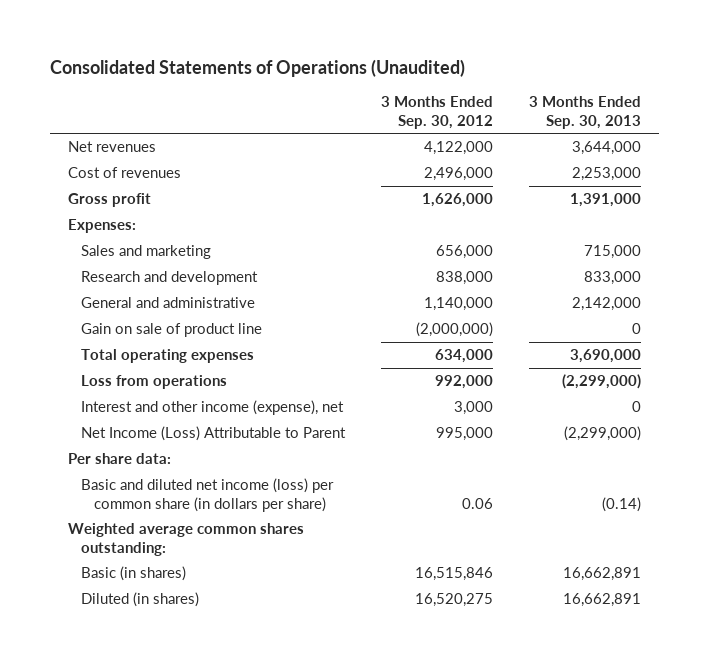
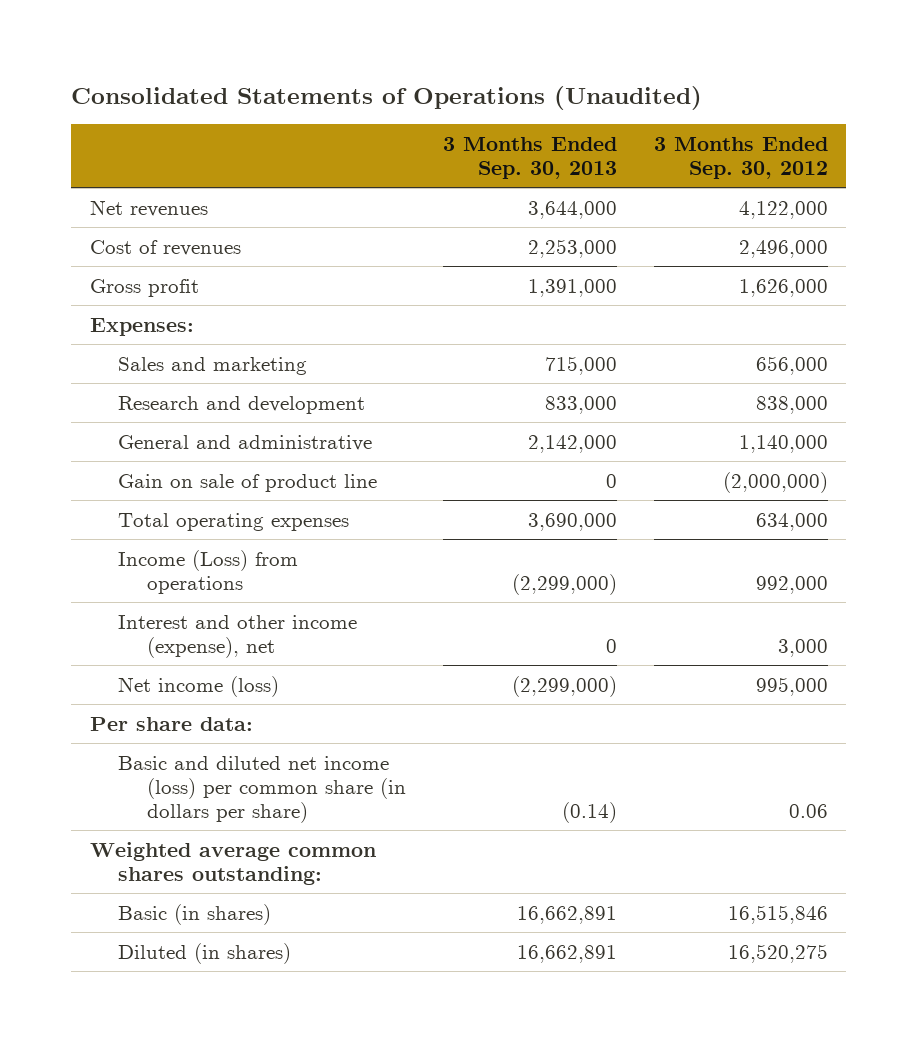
[81,375,228,390] Loss from operations -> [118,549,299,594] Income (Loss) from operations
[81,426,347,442] Net Income (Loss) Attributable to Parent -> [118,675,280,697] Net income (loss)

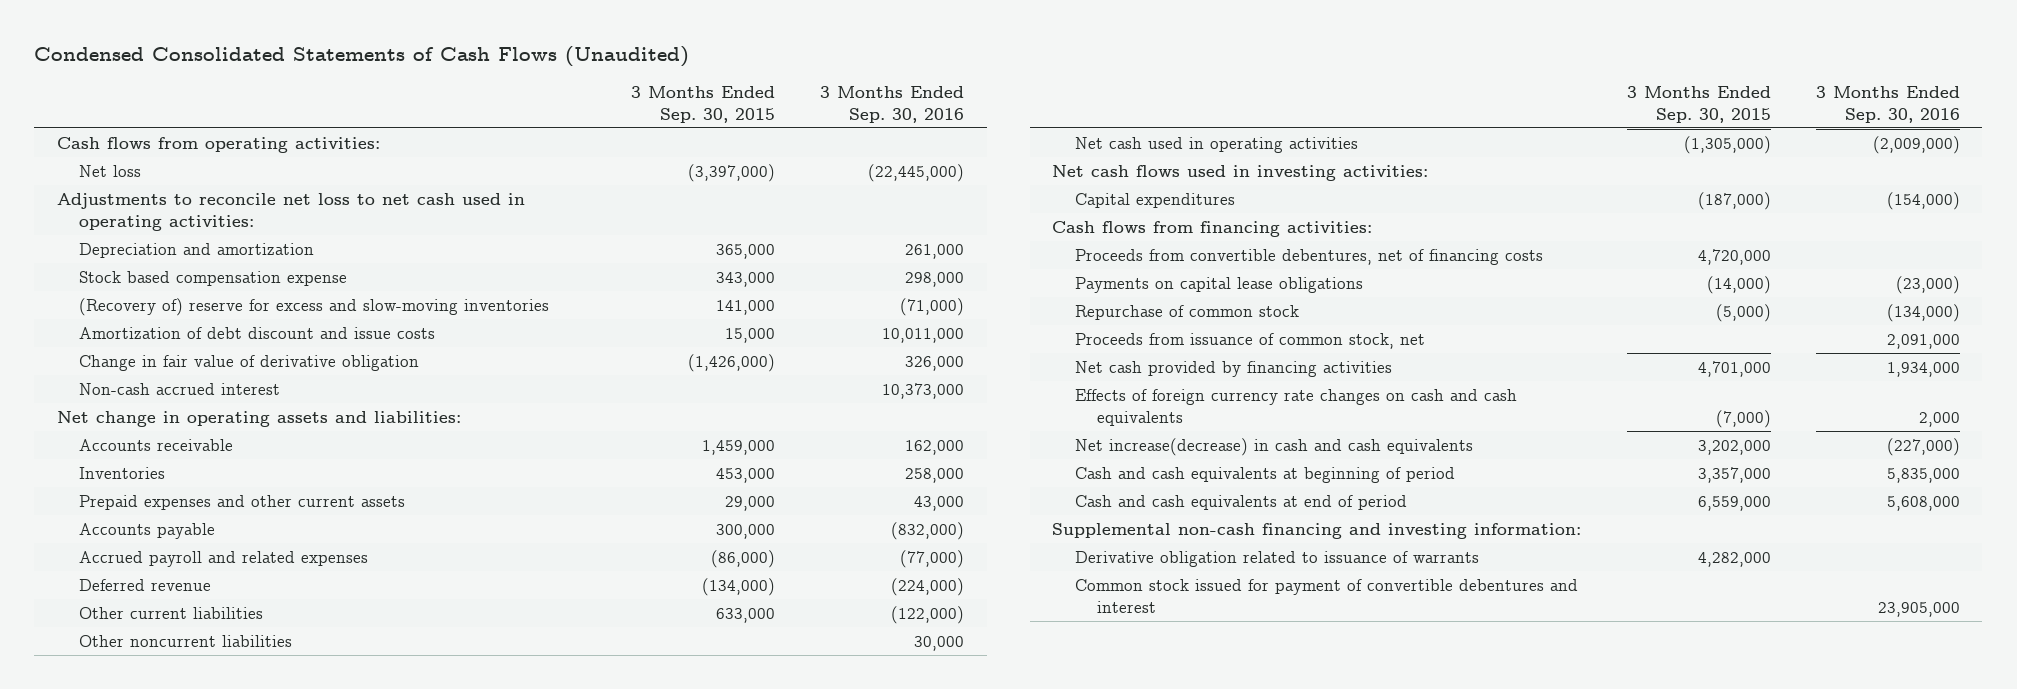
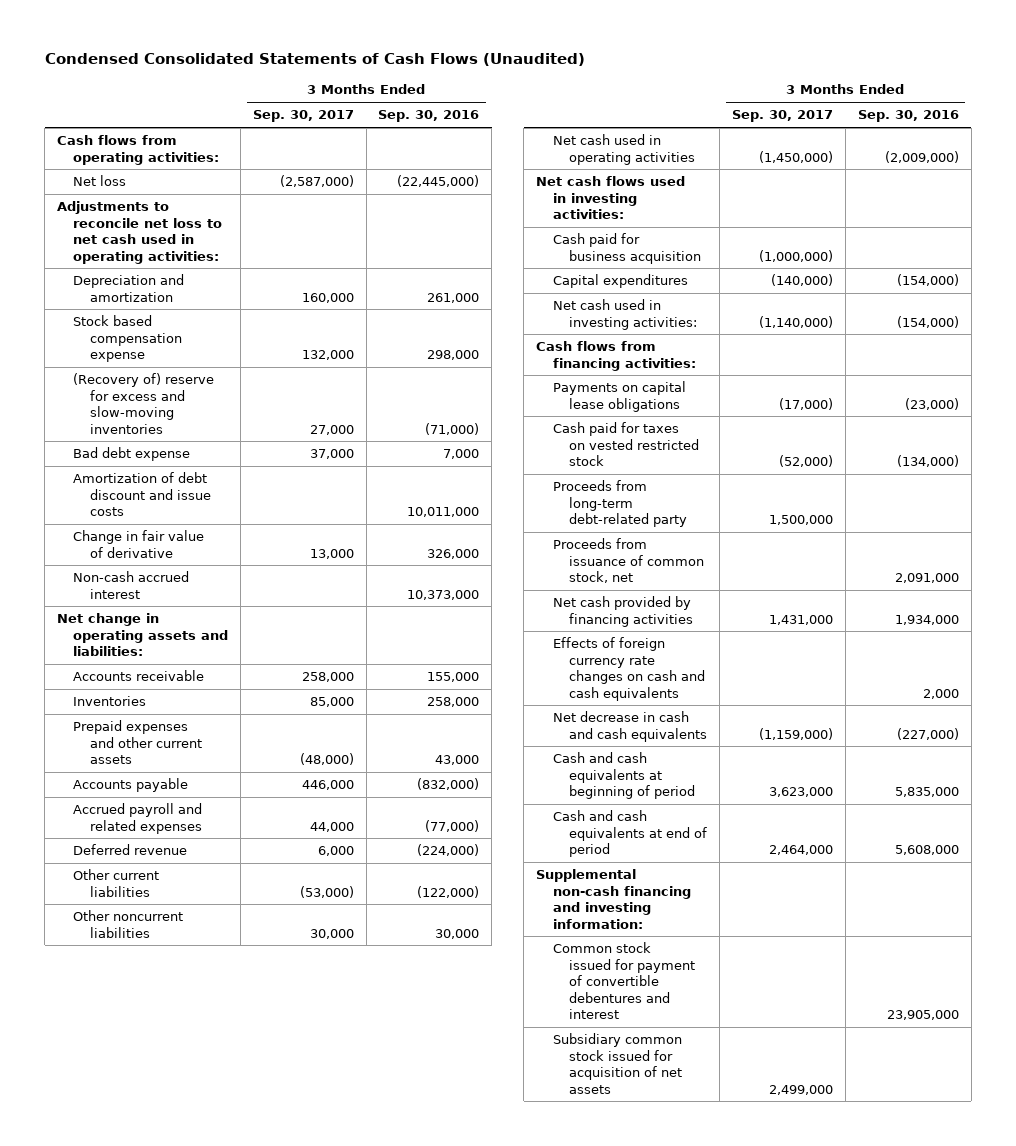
[631,85,776,123] 3 Months Ended Sep. 30, 2015 -> none
none -> [252,110,354,123] Sep. 30, 2017
none -> [73,447,191,462] Bad debt expense
[79,354,420,371] Change in fair value of derivative obligation -> [73,530,205,558] Change in fair value of derivative
[905,439,965,455] 162,000 -> [427,672,480,683] 155,000
none -> [552,233,702,264] Cash paid for business acquisition
none -> [552,299,698,330] Net cash used in investing activities:
[1074,248,1543,265] Proceeds from convertible debentures, net of financing costs -> none
[1074,304,1299,320] Repurchase of common stock -> [552,422,700,467] Cash paid for taxes on vested restricted stock
none -> [552,480,688,528] Proceeds from long-term debt-related party
[1074,437,1473,456] Net increase(decrease) in cash and cash equivalents -> [552,711,708,742] Net decrease in cash and cash equivalents
[1074,550,1479,567] Derivative obligation related to issuance of warrants -> none
none -> [552,1033,683,1094] Subsidiary common stock issued for acquisition of net assets

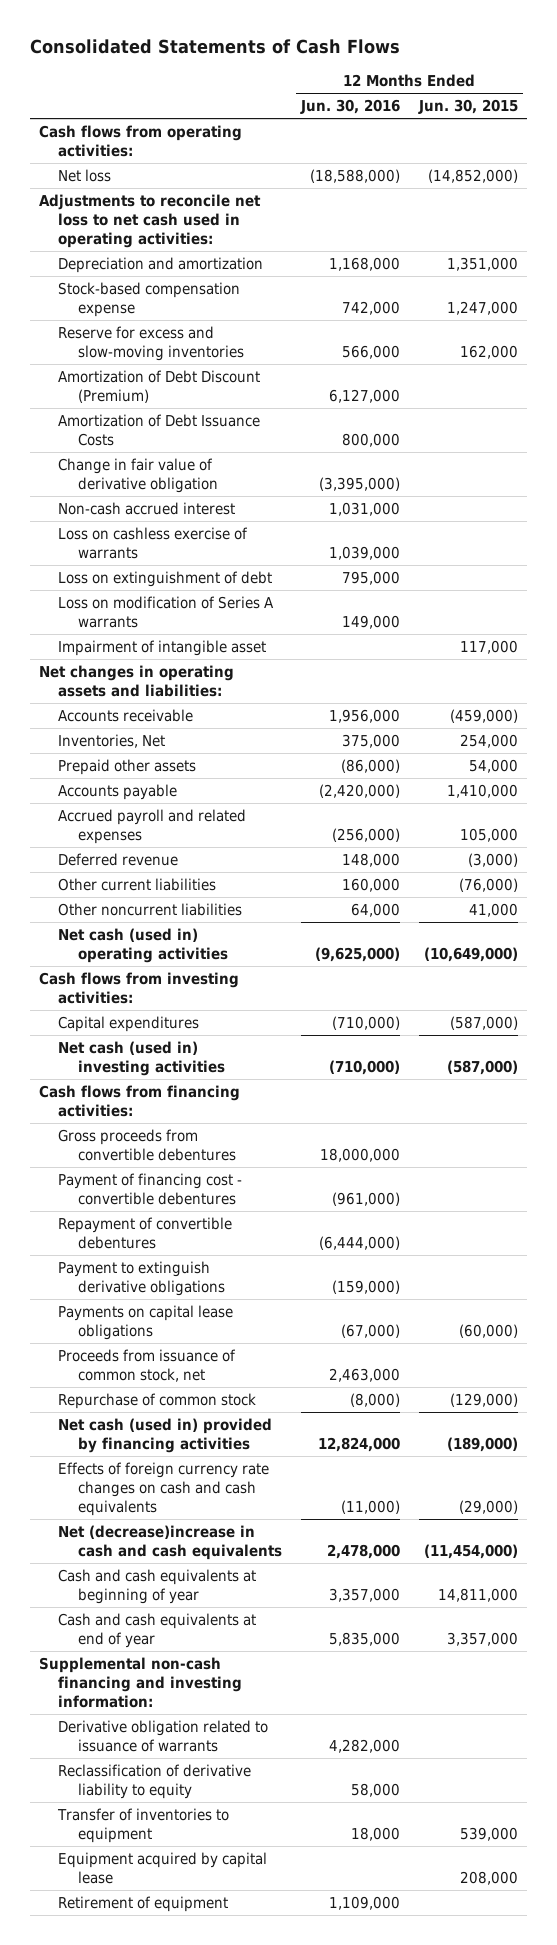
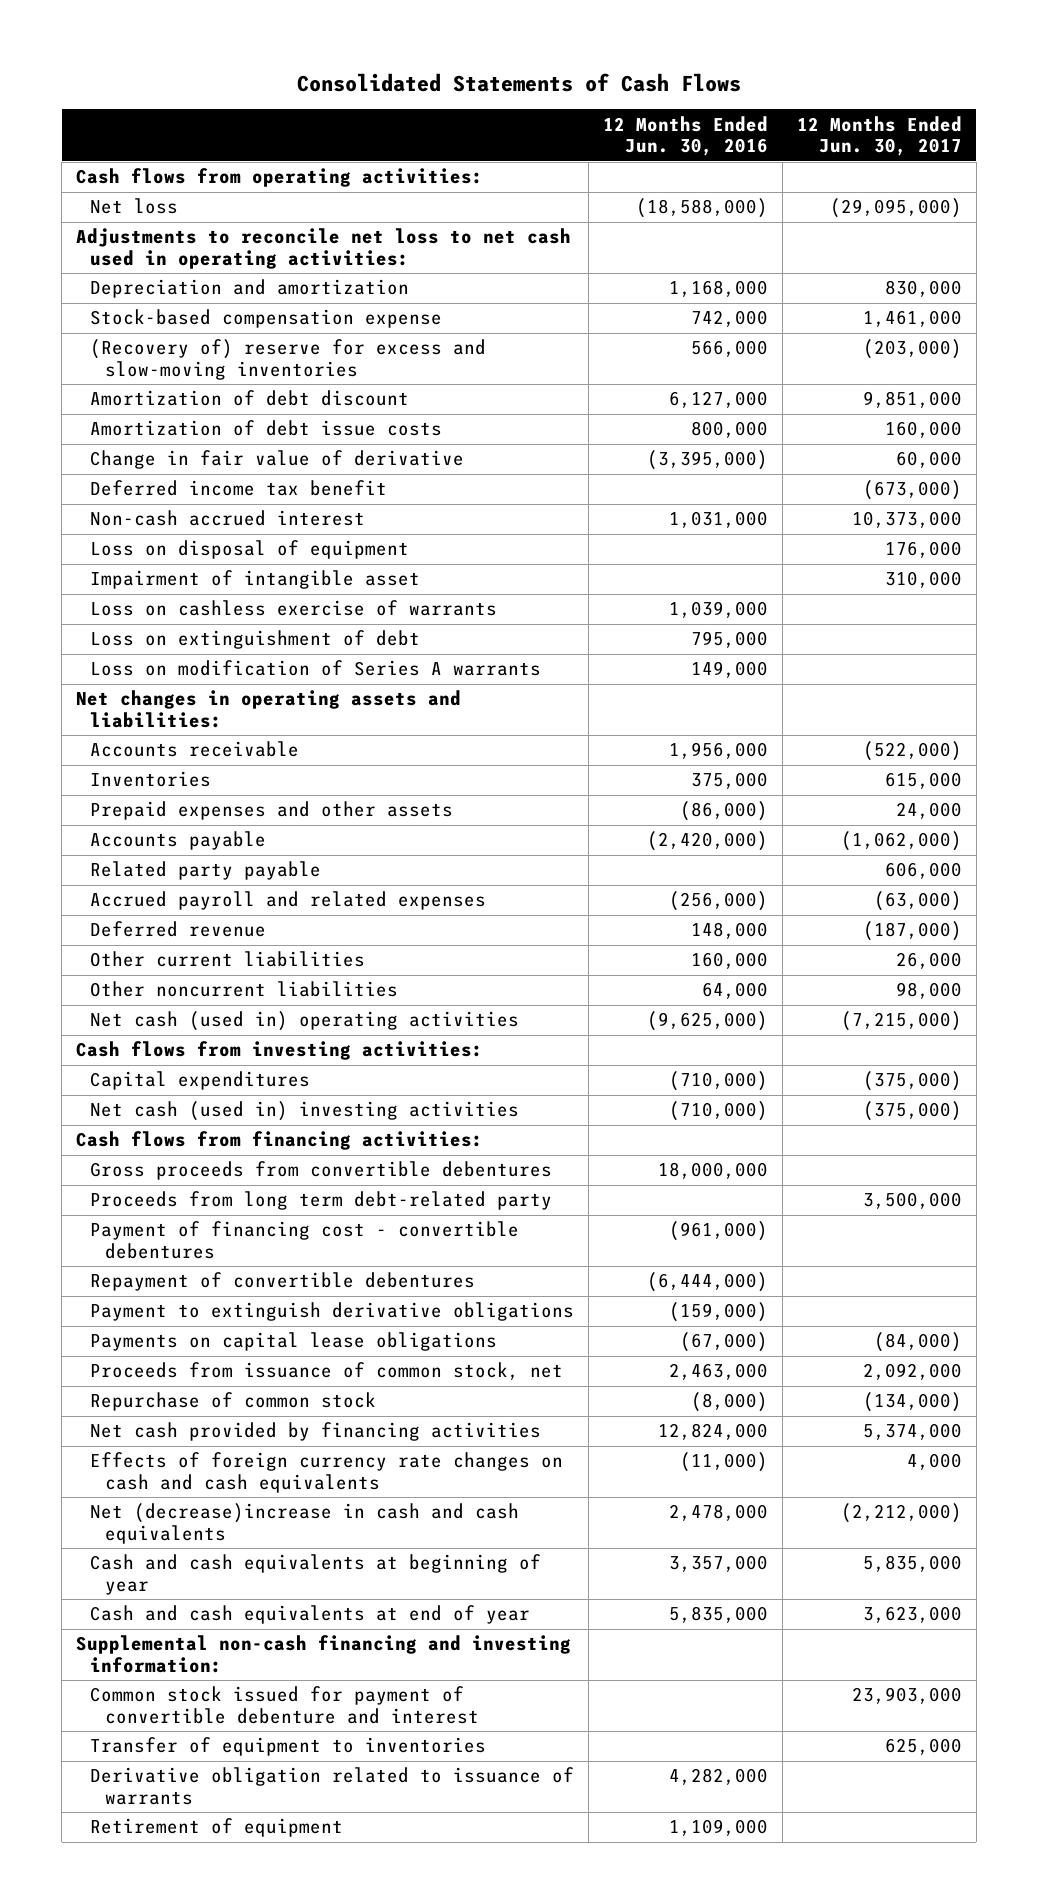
[417,99,518,115] Jun. 30, 2015 -> none
none -> [796,115,962,157] 12 Months Ended Jun. 30, 2017
[58,326,244,361] Reserve for excess and slow-moving inventories -> [90,339,487,380] (Recovery of) reserve for excess and slow-moving inventories
[58,370,261,403] Amortization of Debt Discount (Premium) -> [90,390,410,407] Amortization of debt discount
[58,414,261,446] Amortization of Debt Issuance Costs -> [90,420,443,437] Amortization of debt issue costs
[58,458,218,493] Change in fair value of derivative obligation -> [90,450,465,470] Change in fair value of derivative
none -> [90,480,388,497] Deferred income tax benefit
none -> [90,540,410,560] Loss on disposal of equipment
[58,640,267,657] Impairment of intangible asset -> [90,570,421,590] Impairment of intangible asset
[58,734,166,749] Inventories, Net -> [90,771,212,788] Inventories
[58,759,197,776] Prepaid other assets -> [90,801,454,821] Prepaid expenses and other assets
none -> [90,861,322,881] Related party payable
none -> [90,1191,553,1211] Proceeds from long term debt-related party
[58,1418,273,1453] Net cash (used in) provided by financing activities -> [90,1422,542,1442] Net cash provided by financing activities
none -> [90,1686,479,1724] Common stock issued for payment of convertible debenture and interest
none -> [90,1737,487,1757] Transfer of equipment to inventories
[58,1764,252,1799] Reclassification of derivative liability to equity -> none
[57,1808,230,1843] Transfer of inventories to equipment -> none
[58,1852,268,1884] Equipment acquired by capital lease -> none

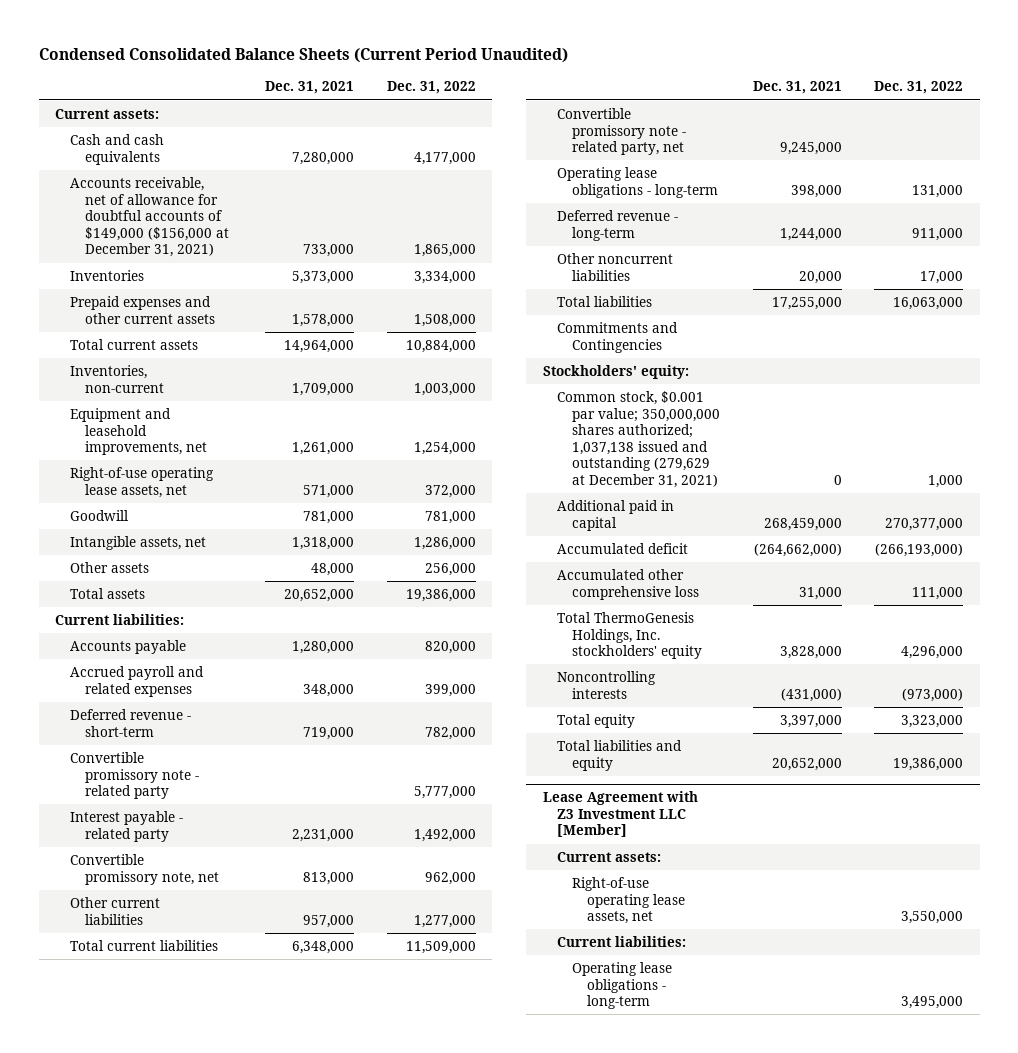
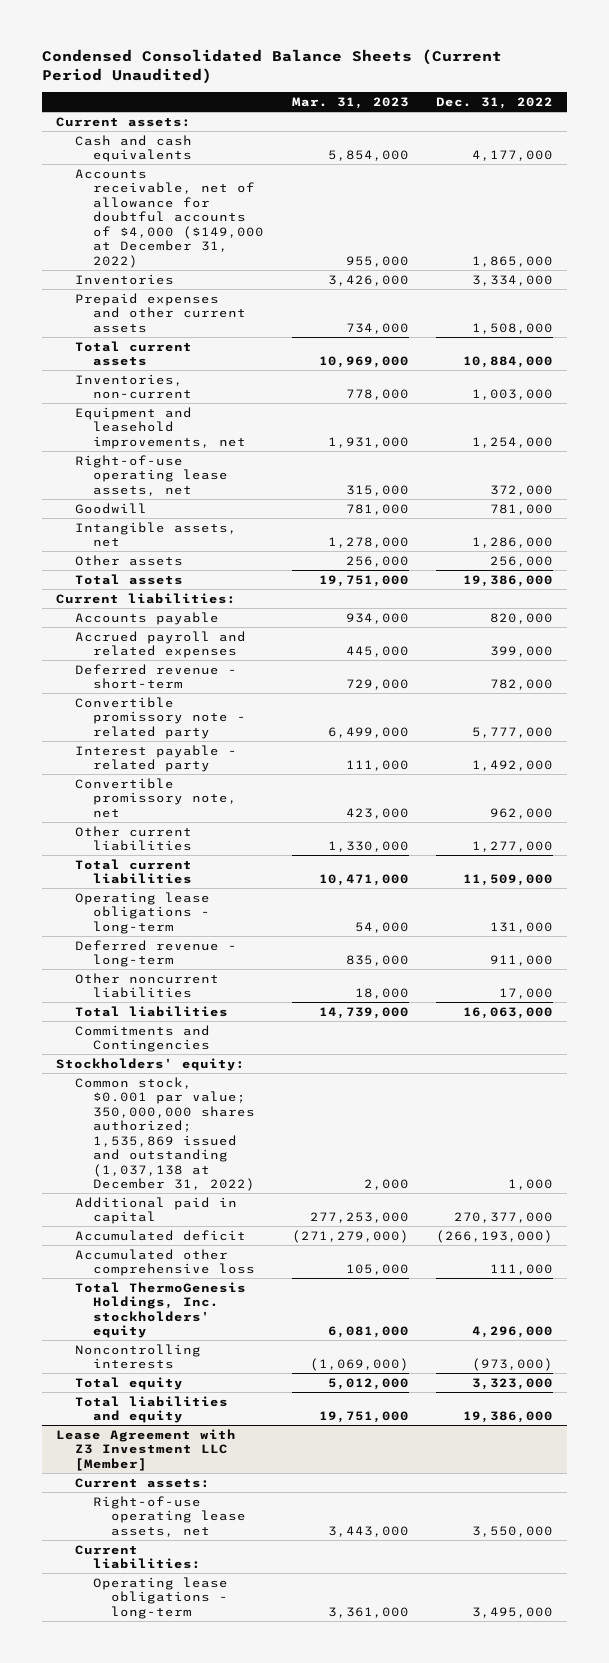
[265,81,355,95] Dec. 31, 2021 -> none
none -> [291,97,409,110] Mar. 31, 2023
[69,177,229,258] Accounts receivable, net of allowance for doubtful accounts of $149,000 ($156,000 at December 31, 2021) -> [74,168,264,268] Accounts receivable, net of allowance for doubtful accounts of $4,000 ($149,000 at December 31, 2022)
[557,108,687,156] Convertible promissory note - related party, net -> none
[557,391,721,488] Common stock, $0.001 par value; 350,000,000 shares authorized; 1,037,138 issued and outstanding (279,629 at December 31, 2021) -> [74,1076,255,1192] Common stock, $0.001 par value; 350,000,000 shares authorized; 1,535,869 issued and outstanding (1,037,138 at December 31, 2022)

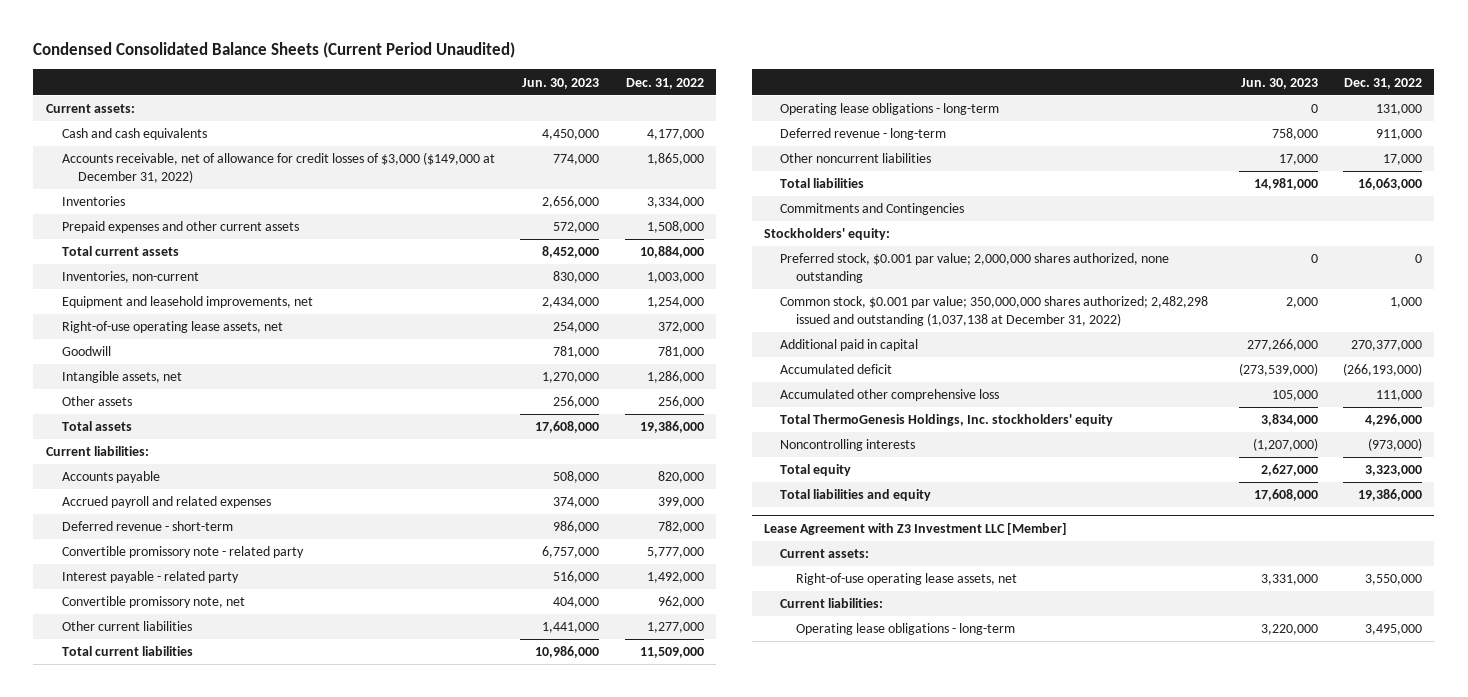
[291,97,409,110] Mar. 31, 2023 -> none
none -> [522,77,600,89] Jun. 30, 2023
[74,168,264,268] Accounts receivable, net of allowance for doubtful accounts of $4,000 ($149,000 at December 31, 2022) -> [61,152,495,183] Accounts receivable, net of allowance for credit losses of $3,000 ($149,000 at December 31, 2022)
none -> [780,253,1170,283] Preferred stock, $0.001 par value; 2,000,000 shares authorized, none outstanding
[74,1076,255,1192] Common stock, $0.001 par value; 350,000,000 shares authorized; 1,535,869 issued and outstanding (1,037,138 at December 31, 2022) -> [780,296,1209,326] Common stock, $0.001 par value; 350,000,000 shares authorized; 2,482,298 issued and outstanding (1,037,138 at December 31, 2022)

